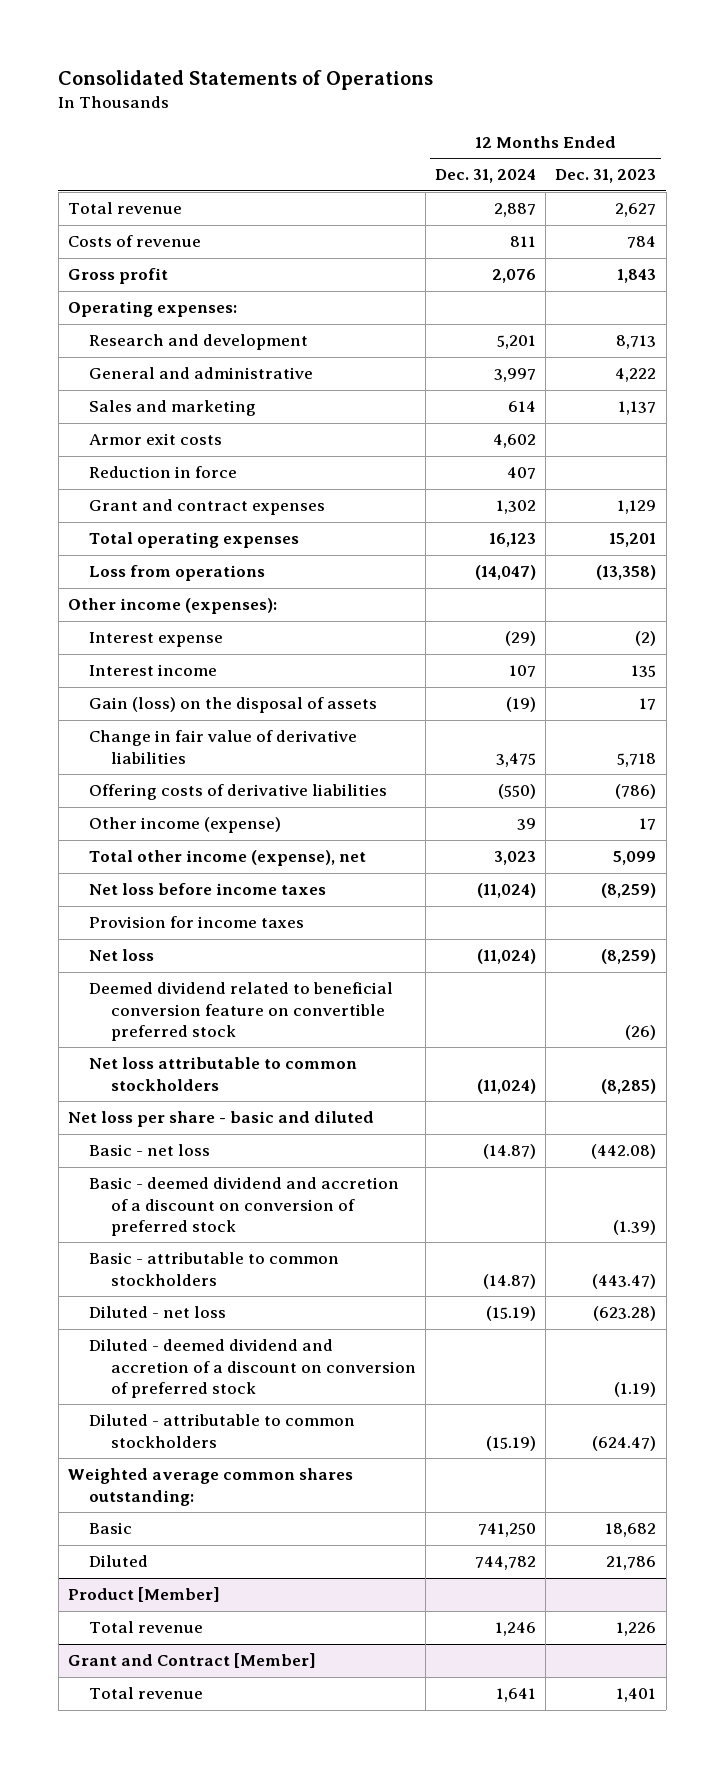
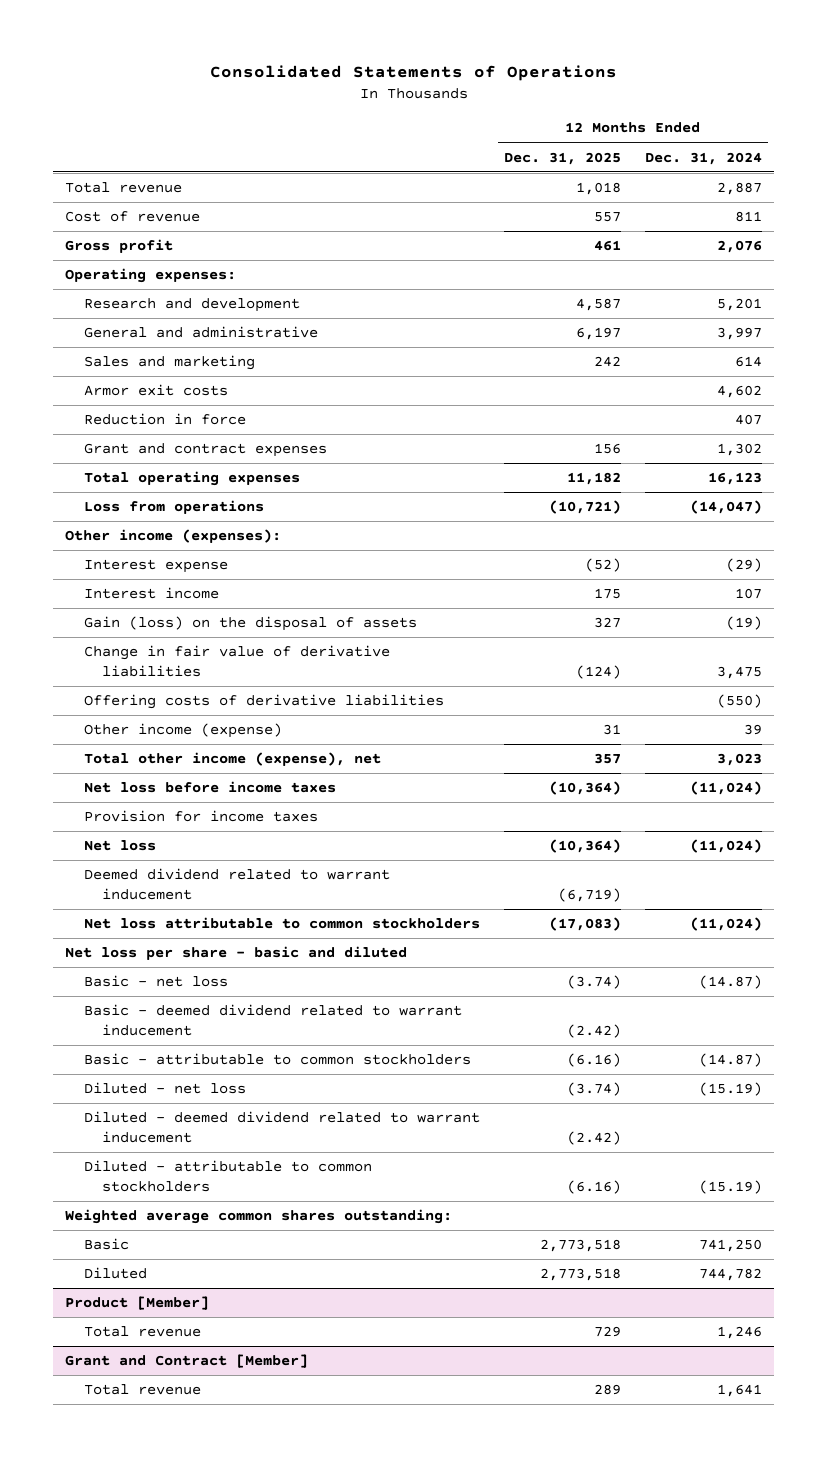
[555,169,657,184] Dec. 31, 2023 -> none
none -> [503,151,621,165] Dec. 31, 2025
[67,235,201,248] Costs of revenue -> [65,211,201,223] Cost of revenue
[89,982,394,1041] Deemed dividend related to beneficial conversion feature on convertible preferred stock -> none
none -> [83,868,390,901] Deemed dividend related to warrant inducement
[89,1177,400,1236] Basic - deemed dividend and accretion of a discount on conversion of preferred stock -> none
none -> [83,1004,462,1037] Basic - deemed dividend related to warrant inducement
[89,1339,416,1398] Diluted - deemed dividend and accretion of a discount on conversion of preferred stock -> none
none -> [83,1111,480,1144] Diluted - deemed dividend related to warrant inducement

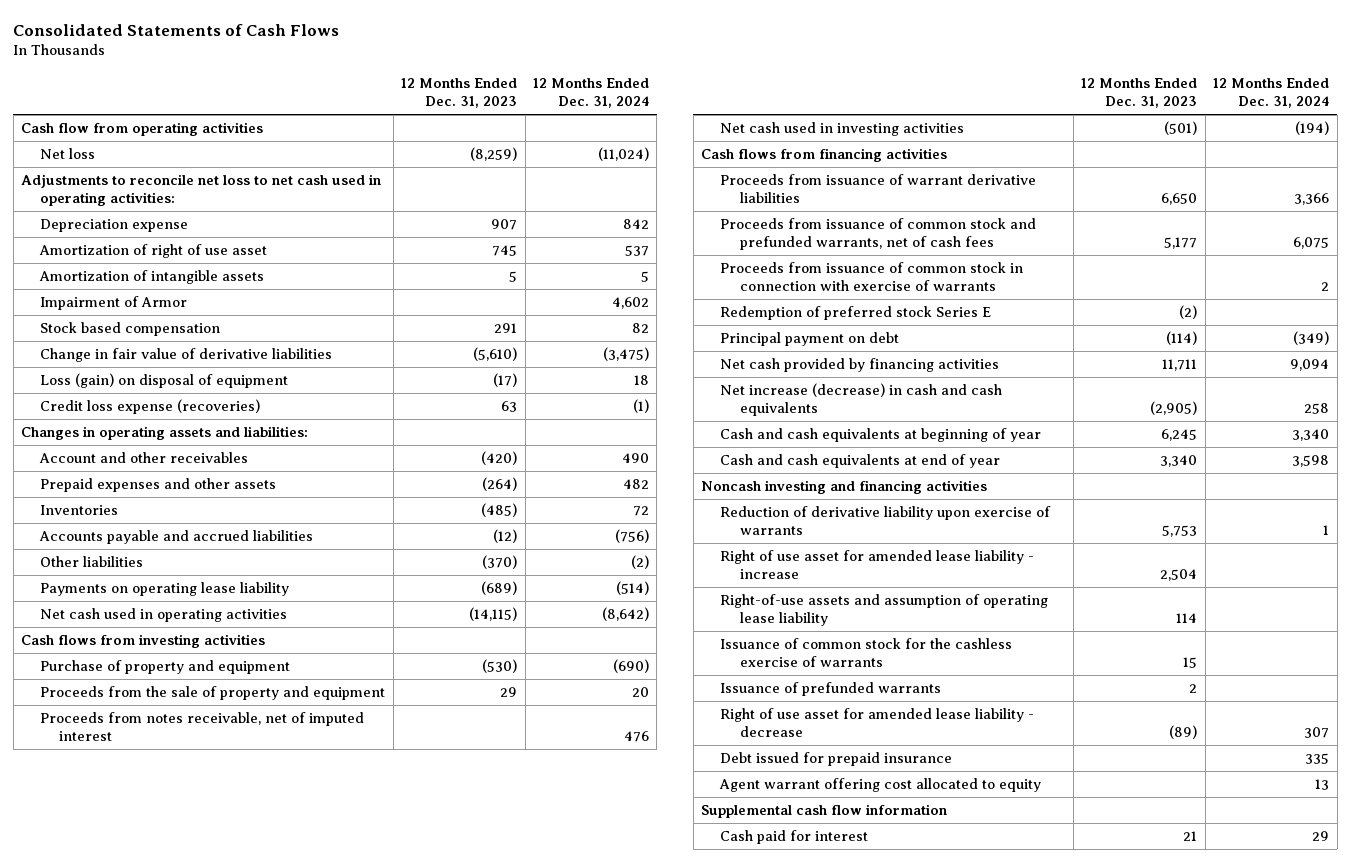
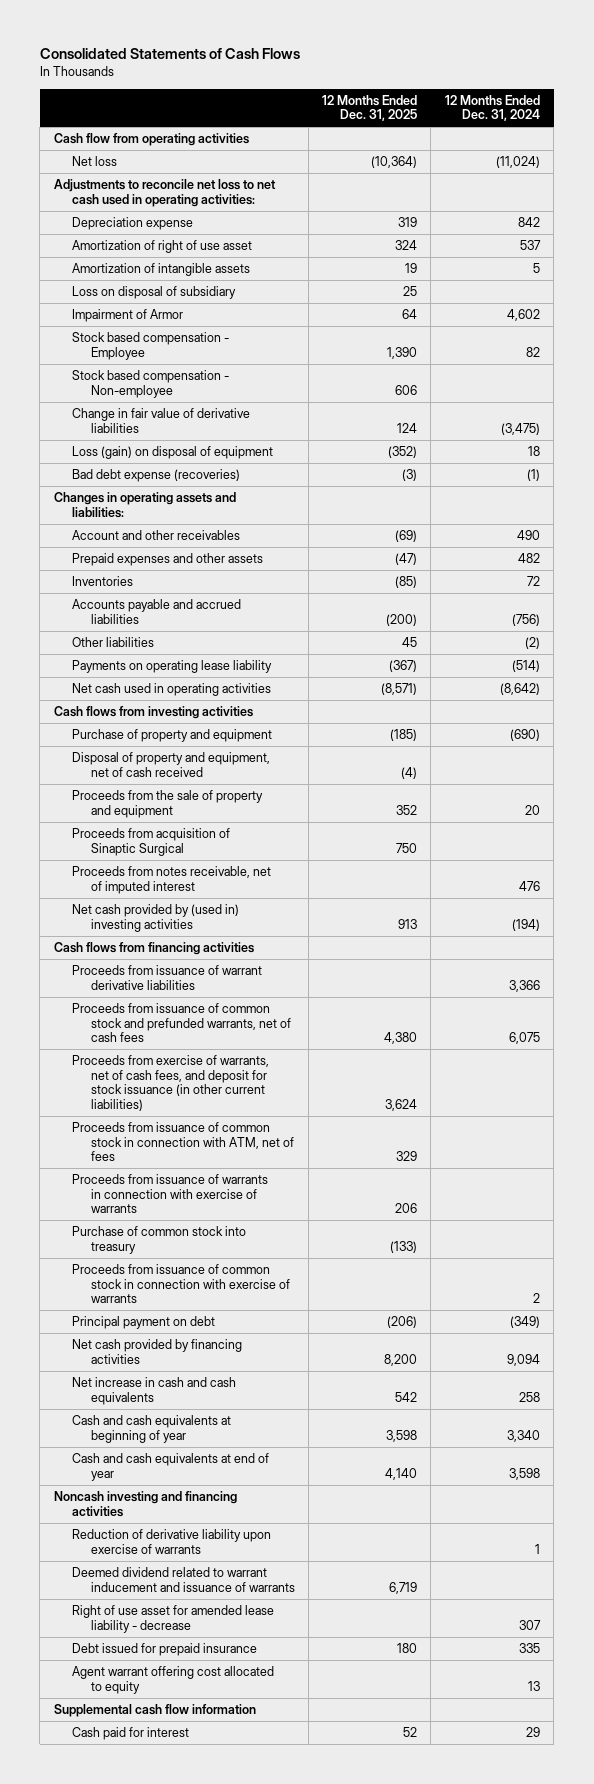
[401,78,518,108] 12 Months Ended Dec. 31, 2023 -> none
none -> [322,94,418,122] 12 Months Ended Dec. 31, 2025
none -> [72,286,237,300] Loss on disposal of subsidiary
[40,322,221,337] Stock based compensation -> [72,332,230,360] Stock based compensation - Employee
none -> [72,370,230,398] Stock based compensation - Non-employee
[40,399,261,415] Credit loss expense (recoveries) -> none
none -> [72,469,241,483] Bad debt expense (recoveries)
none -> [72,752,271,777] Disposal of property and equipment, net of cash received
none -> [72,828,231,856] Proceeds from acquisition of Sinaptic Surgical
[720,122,965,137] Net cash used in investing activities -> [72,904,240,932] Net cash provided by (used in) investing activities
none -> [72,1055,270,1111] Proceeds from exercise of warrants, net of cash fees, and deposit for stock issuance (in other current liabilities)
none -> [72,1122,294,1162] Proceeds from issuance of common stock in connection with ATM, net of fees
none -> [72,1174,269,1214] Proceeds from issuance of warrants in connection with exercise of warrants
none -> [72,1226,247,1254] Purchase of common stock into treasury
[720,306,992,321] Redemption of preferred stock Series E -> none
[720,383,1003,416] Net increase (decrease) in cash and cash equivalents -> [72,1377,237,1405] Net increase in cash and cash equivalents
[720,550,1035,579] Right of use asset for amended lease liability - increase -> none
[720,594,1049,626] Right-of-use assets and assumption of operating lease liability -> none
[720,638,1013,667] Issuance of common stock for the cashless exercise of warrants -> none
[720,682,942,697] Issuance of prefunded warrants -> none
none -> [72,1567,295,1592] Deemed dividend related to warrant inducement and issuance of warrants

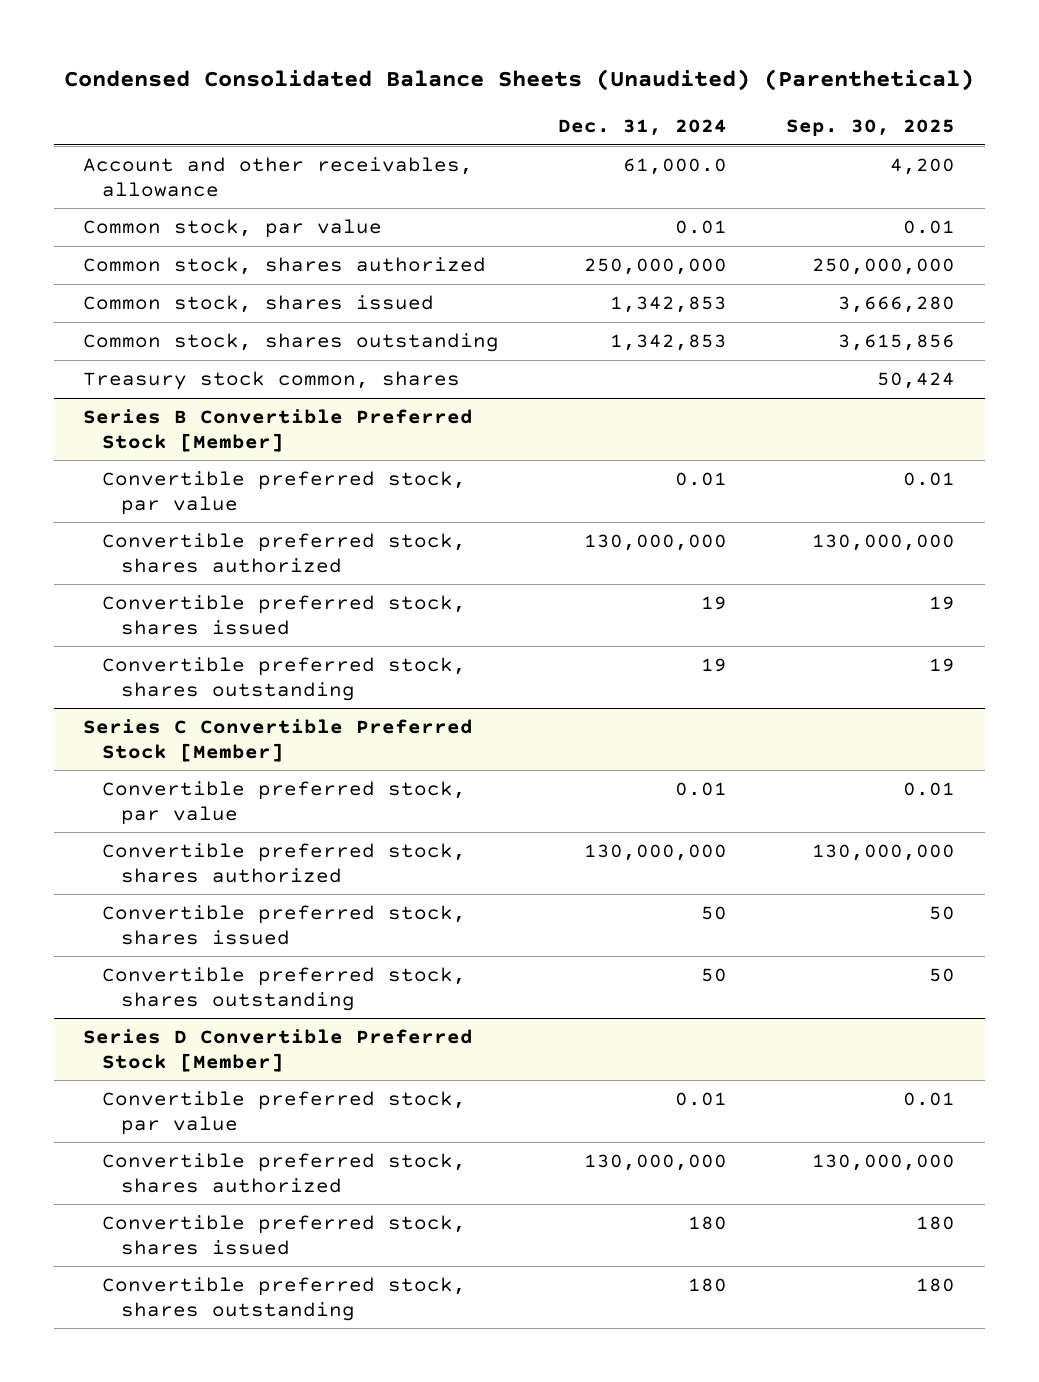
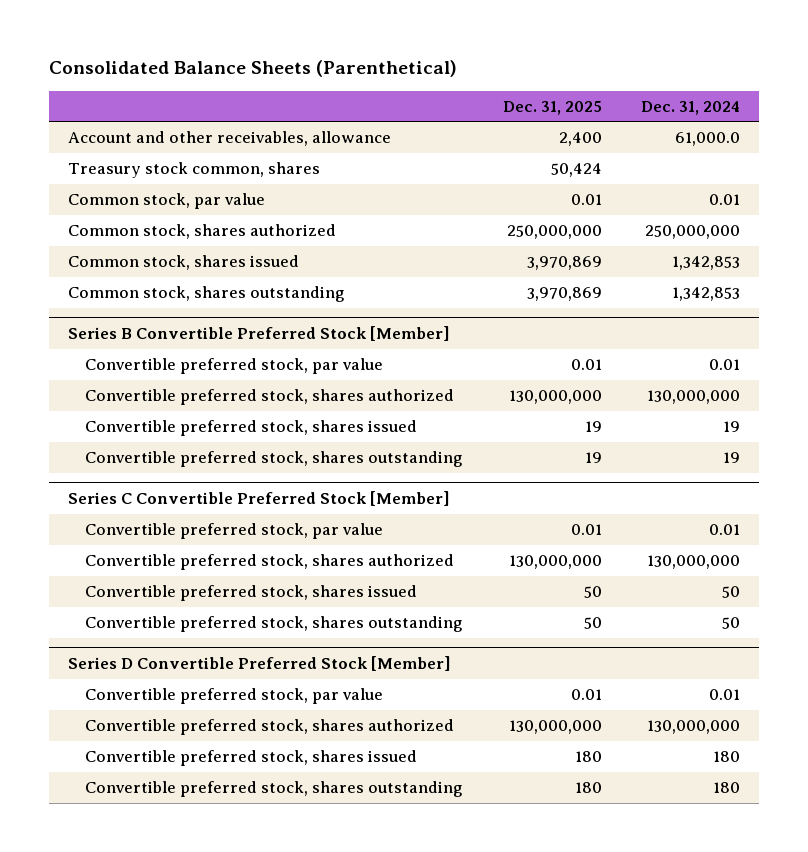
[64,69,975,92] Condensed Consolidated Balance Sheets (Unaudited) (Parenthetical) -> [48,60,457,78] Consolidated Balance Sheets (Parenthetical)
[786,119,956,137] Sep. 30, 2025 -> none
none -> [502,100,602,115] Dec. 31, 2025
[83,371,461,391] Treasury stock common, shares -> [68,162,321,179] Treasury stock common, shares

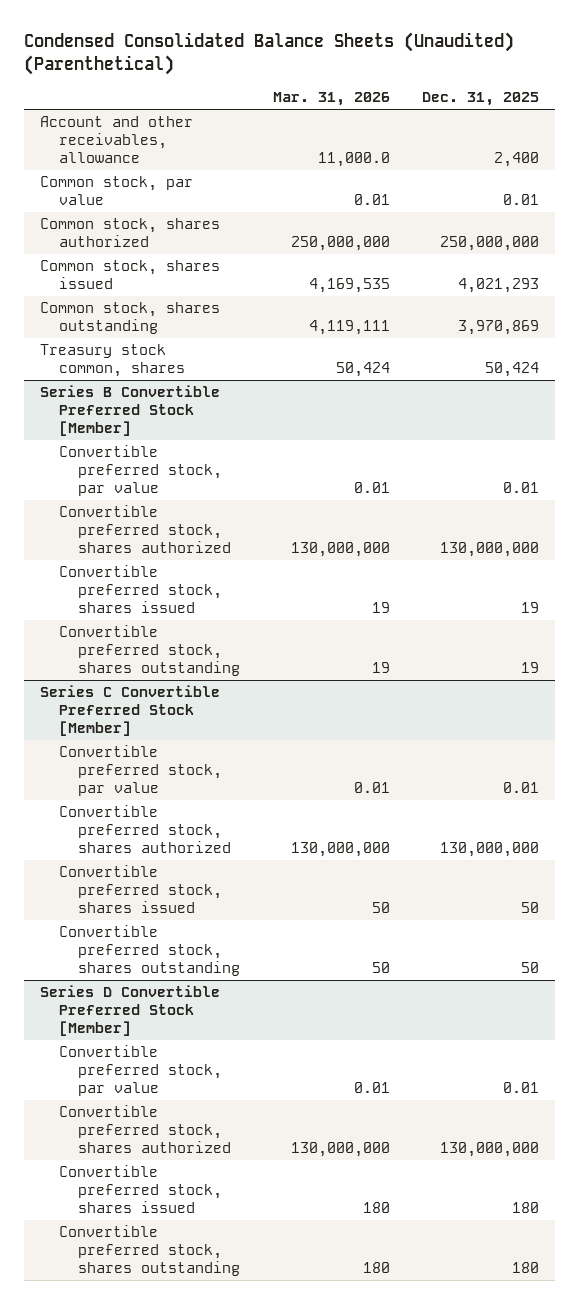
[48,60,457,78] Consolidated Balance Sheets (Parenthetical) -> [23,31,514,75] Condensed Consolidated Balance Sheets (Unaudited) (Parenthetical)
[640,100,740,115] Dec. 31, 2024 -> none
none -> [272,92,390,107] Mar. 31, 2026
[526,256,602,271] 3,970,869 -> [457,278,539,294] 4,021,293
[68,162,321,179] Treasury stock common, shares -> [40,344,186,378] Treasury stock common, shares

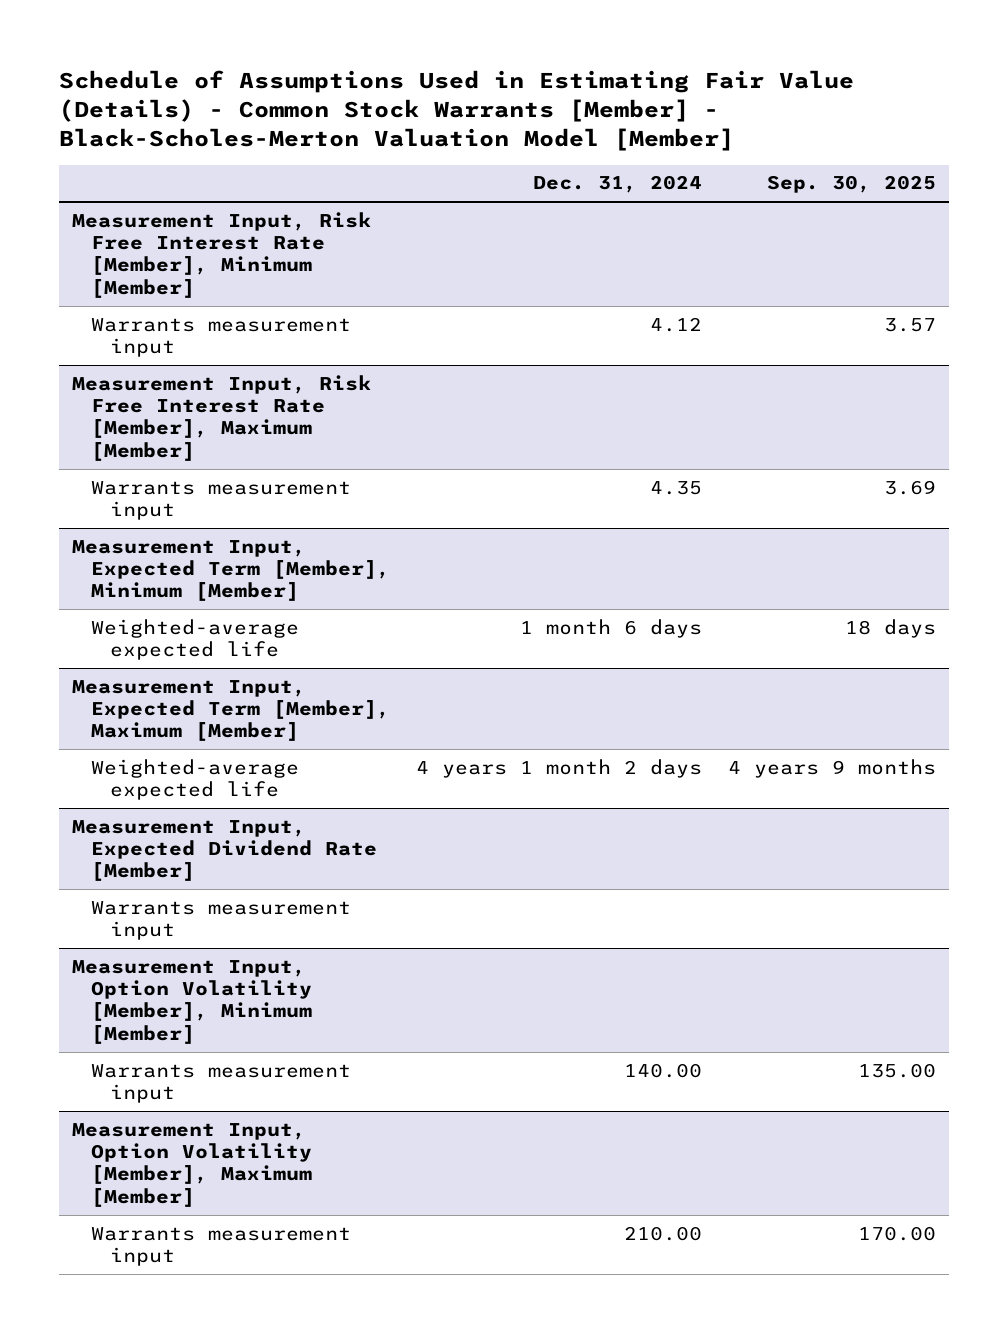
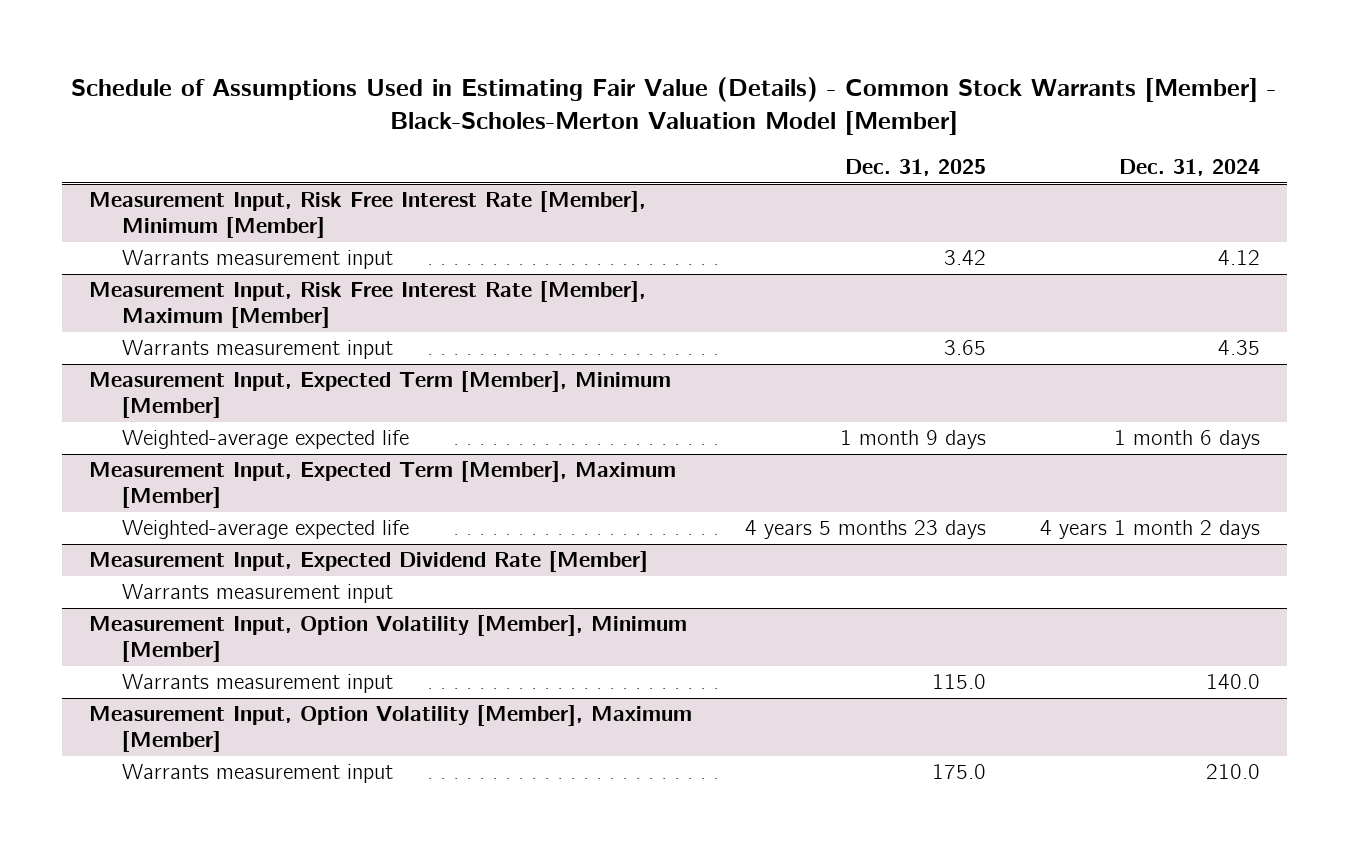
[767,175,937,194] Sep. 30, 2025 -> none
none -> [845,159,987,177] Dec. 31, 2025
[624,1062,703,1078] 140.00 -> [1206,674,1261,690] 140.0
[624,1225,703,1241] 210.00 -> [1206,764,1261,780] 210.0

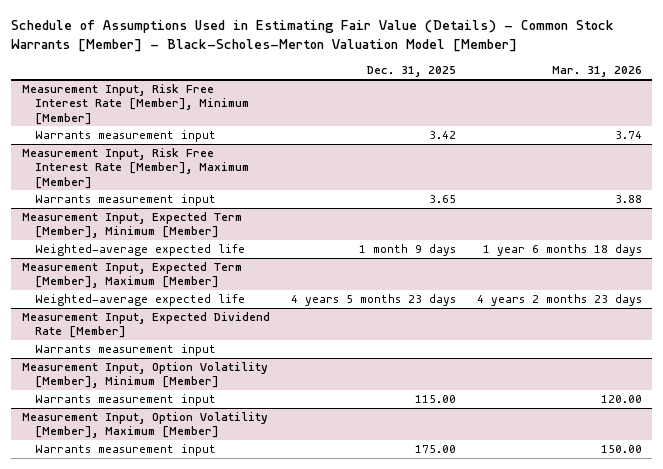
[1119,159,1261,177] Dec. 31, 2024 -> none
none -> [551,66,642,78] Mar. 31, 2026
[932,674,987,690] 115.0 -> [414,395,456,404] 115.00
[932,764,987,780] 175.0 -> [414,445,456,454] 175.00

